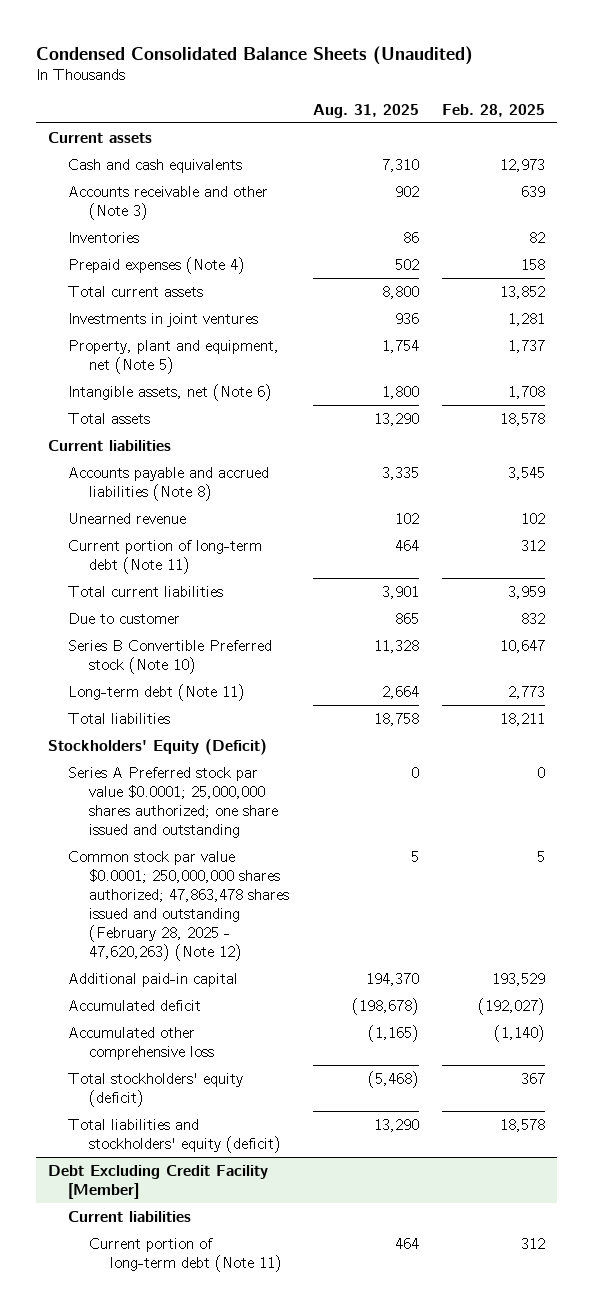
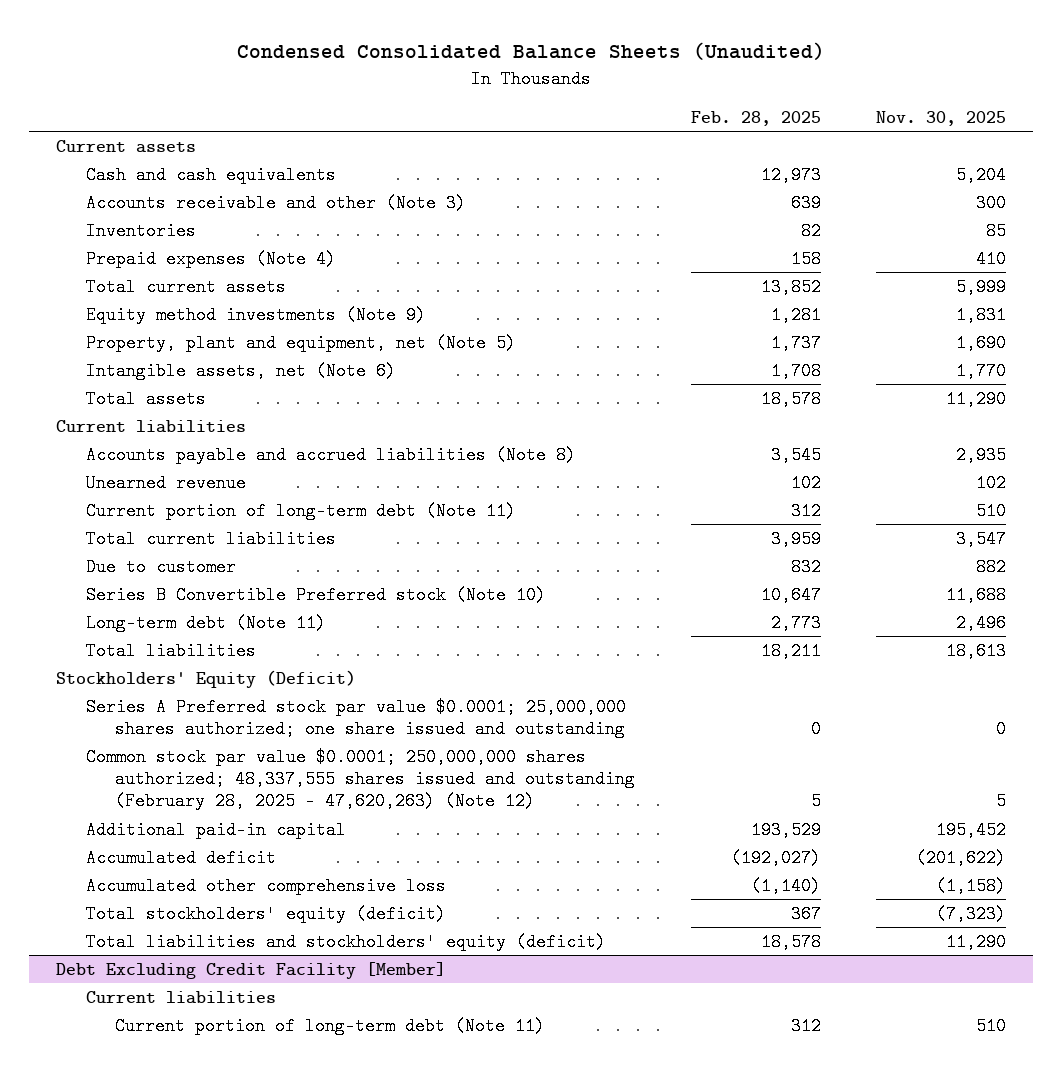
[312,103,419,118] Aug. 31, 2025 -> none
none -> [875,111,1006,127] Nov. 30, 2025
[68,312,259,327] Investments in joint ventures -> [85,305,426,324] Equity method investments (Note 9)
[68,850,290,961] Common stock par value $0.0001; 250,000,000 shares authorized; 47,863,478 shares issued and outstanding (February 28, 2025 - 47,620,263) (Note 12) -> [85,747,636,811] Common stock par value $0.0001; 250,000,000 shares authorized; 48,337,555 shares issued and outstanding (February 28, 2025 - 47,620,263) (Note 12)

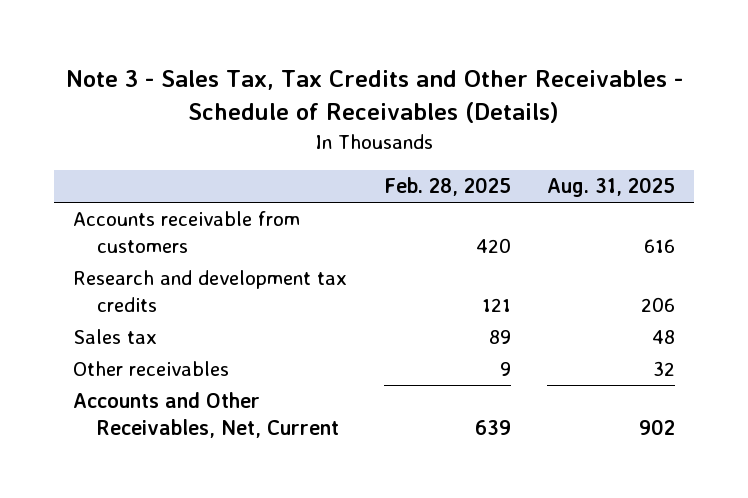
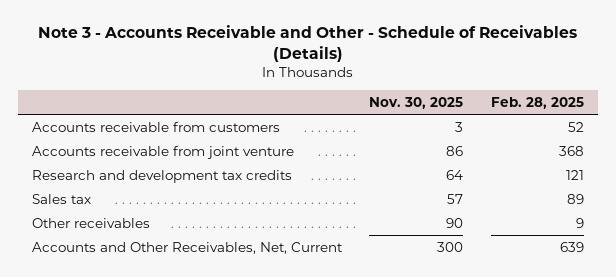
[66,70,684,124] Note 3 - Sales Tax, Tax Credits and Other Receivables - Schedule of Receivables (Details) -> [37,25,577,63] Note 3 - Accounts Receivable and Other - Schedule of Receivables (Details)
[547,177,676,198] Aug. 31, 2025 -> none
none -> [369,96,464,109] Nov. 30, 2025
[475,238,511,254] 420 -> [568,121,585,132] 52
none -> [31,145,294,159] Accounts receivable from joint venture

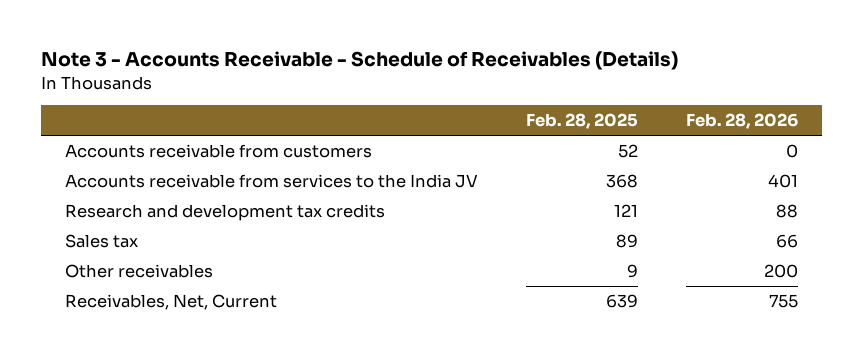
[37,25,577,63] Note 3 - Accounts Receivable and Other - Schedule of Receivables (Details) -> [40,51,678,71] Note 3 - Accounts Receivable - Schedule of Receivables (Details)
[369,96,464,109] Nov. 30, 2025 -> none
none -> [685,113,798,130] Feb. 28, 2026
[31,145,294,159] Accounts receivable from joint venture -> [64,174,478,189] Accounts receivable from services to the India JV
[31,241,343,254] Accounts and Other Receivables, Net, Current -> [64,294,277,311] Receivables, Net, Current

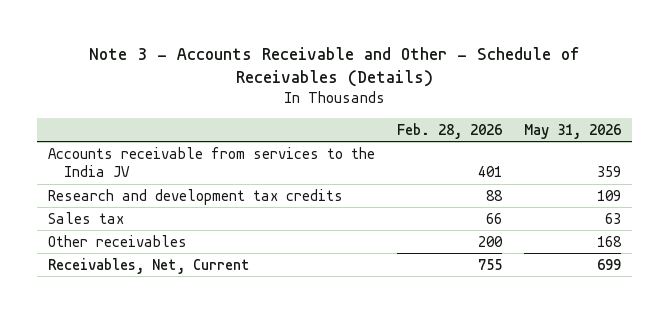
[40,51,678,71] Note 3 - Accounts Receivable - Schedule of Receivables (Details) -> [88,47,580,88] Note 3 - Accounts Receivable and Other - Schedule of Receivables (Details)
[525,113,638,130] Feb. 28, 2025 -> none
none -> [524,123,622,139] May 31, 2026
[64,144,372,159] Accounts receivable from customers -> none

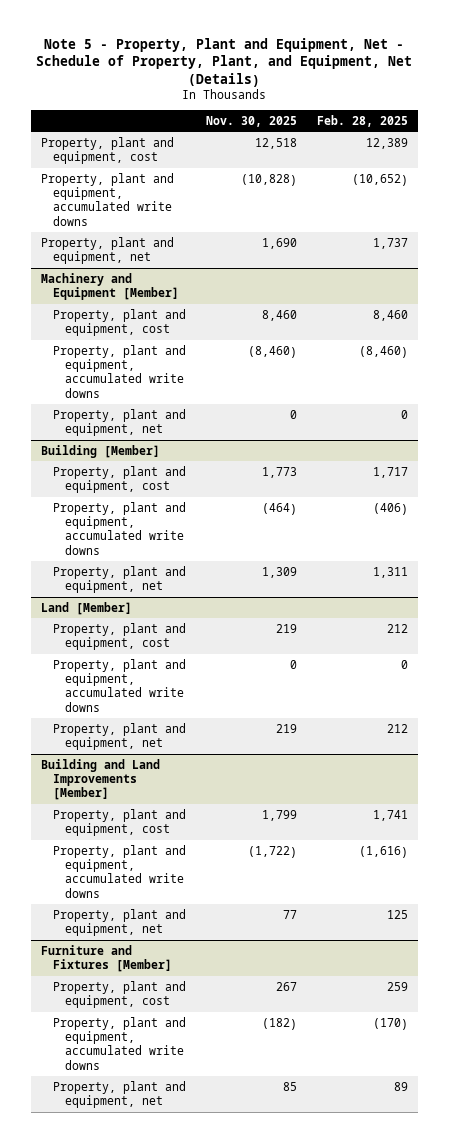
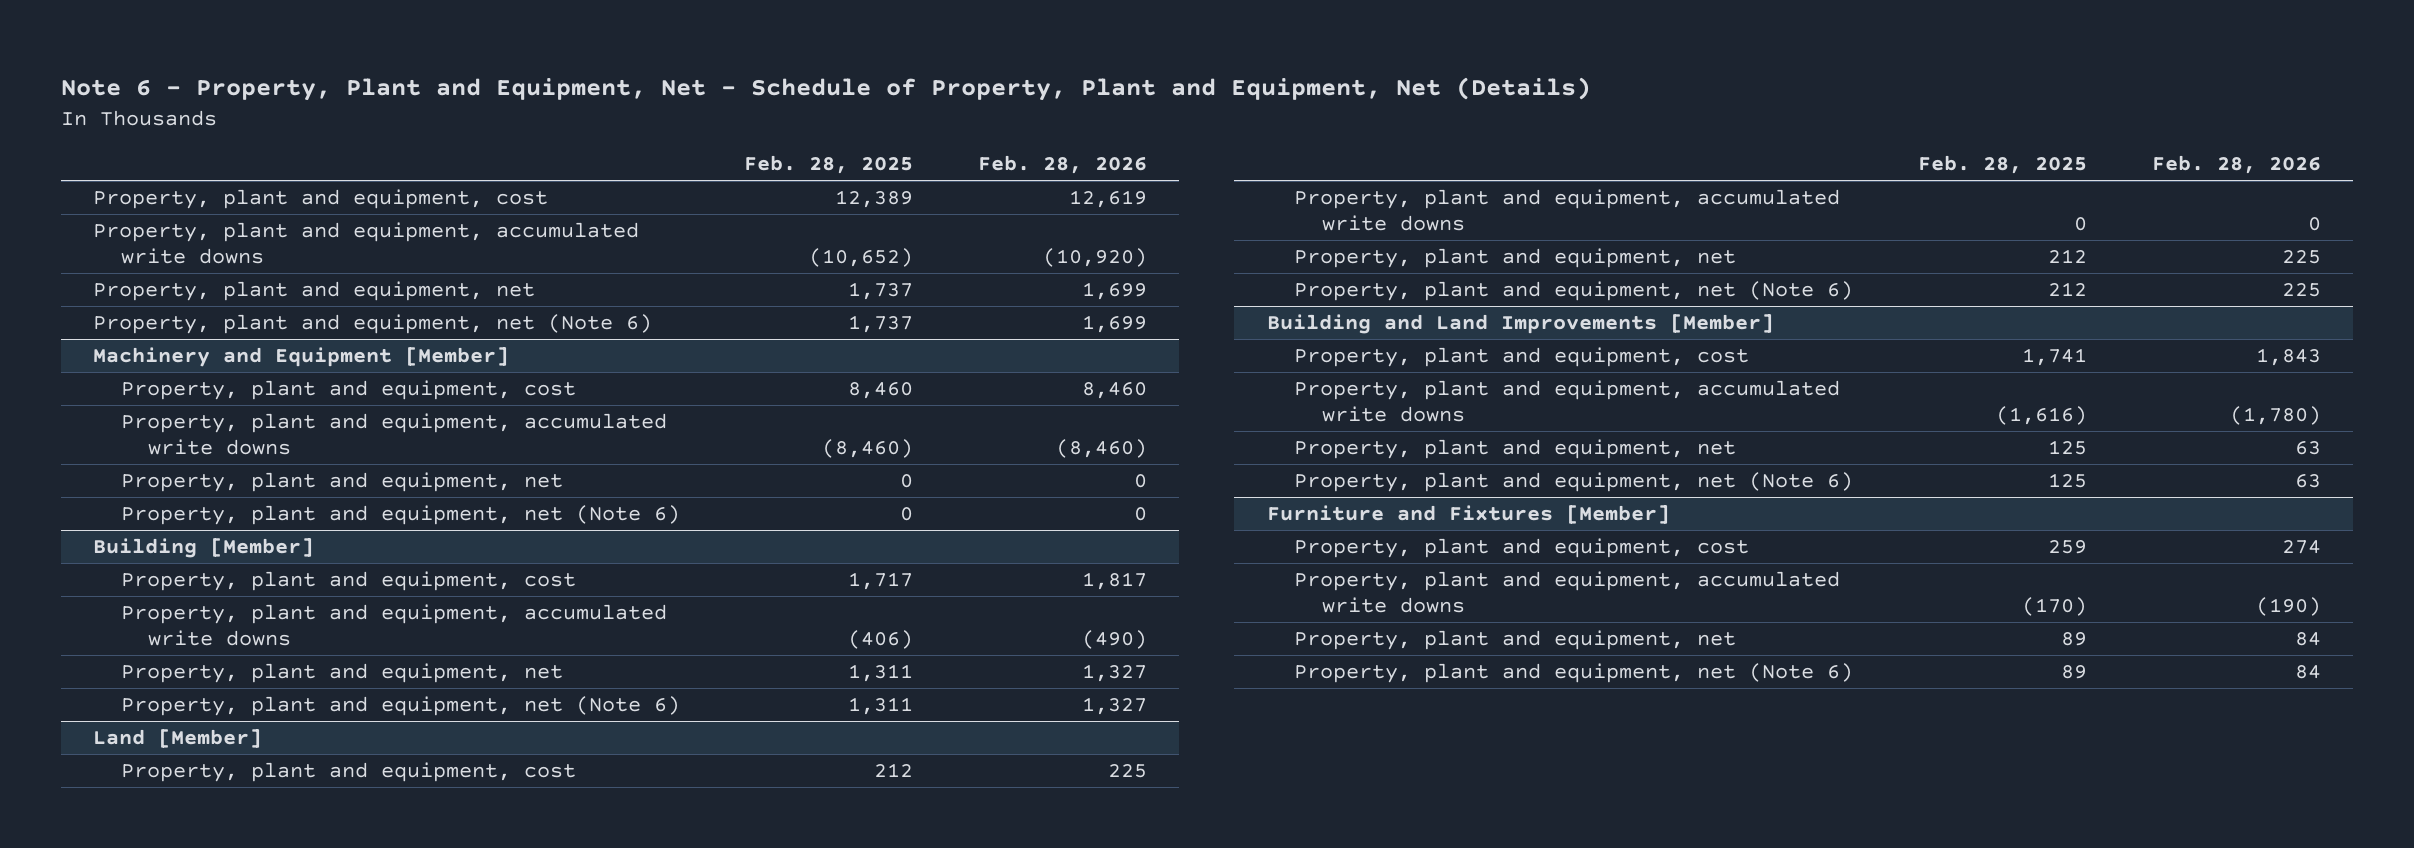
[36,37,413,87] Note 5 - Property, Plant and Equipment, Net - Schedule of Property, Plant, and Equipment, Net (Details) -> [60,77,1591,102] Note 6 - Property, Plant and Equipment, Net - Schedule of Property, Plant and Equipment, Net (Details)
[205,115,297,127] Nov. 30, 2025 -> none
none -> [977,155,1147,175] Feb. 28, 2026
none -> [93,314,653,335] Property, plant and equipment, net (Note 6)
none -> [120,505,680,526] Property, plant and equipment, net (Note 6)
none -> [120,696,680,717] Property, plant and equipment, net (Note 6)
none -> [1294,281,1854,302] Property, plant and equipment, net (Note 6)
none -> [1294,472,1854,493] Property, plant and equipment, net (Note 6)
none -> [1294,663,1854,684] Property, plant and equipment, net (Note 6)

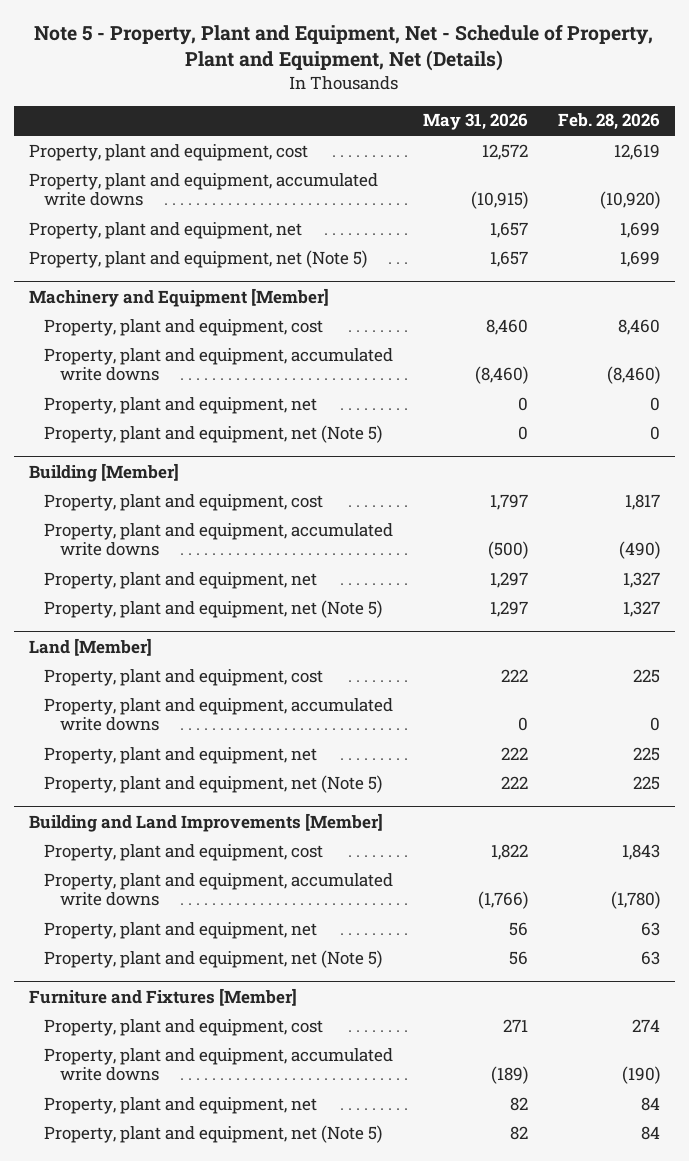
[60,77,1591,102] Note 6 - Property, Plant and Equipment, Net - Schedule of Property, Plant and Equipment, Net (Details) -> [34,24,654,72] Note 5 - Property, Plant and Equipment, Net - Schedule of Property, Plant and Equipment, Net (Details)
[744,155,914,175] Feb. 28, 2025 -> none
none -> [423,113,529,131] May 31, 2026
[93,314,653,335] Property, plant and equipment, net (Note 6) -> [28,249,367,268] Property, plant and equipment, net (Note 5)
[120,505,680,526] Property, plant and equipment, net (Note 6) -> [44,424,383,443] Property, plant and equipment, net (Note 5)
[120,696,680,717] Property, plant and equipment, net (Note 6) -> [44,599,383,618] Property, plant and equipment, net (Note 5)
[1294,281,1854,302] Property, plant and equipment, net (Note 6) -> [44,774,383,793] Property, plant and equipment, net (Note 5)
[1294,472,1854,493] Property, plant and equipment, net (Note 6) -> [44,949,383,968] Property, plant and equipment, net (Note 5)
[1294,663,1854,684] Property, plant and equipment, net (Note 6) -> [44,1124,383,1143] Property, plant and equipment, net (Note 5)

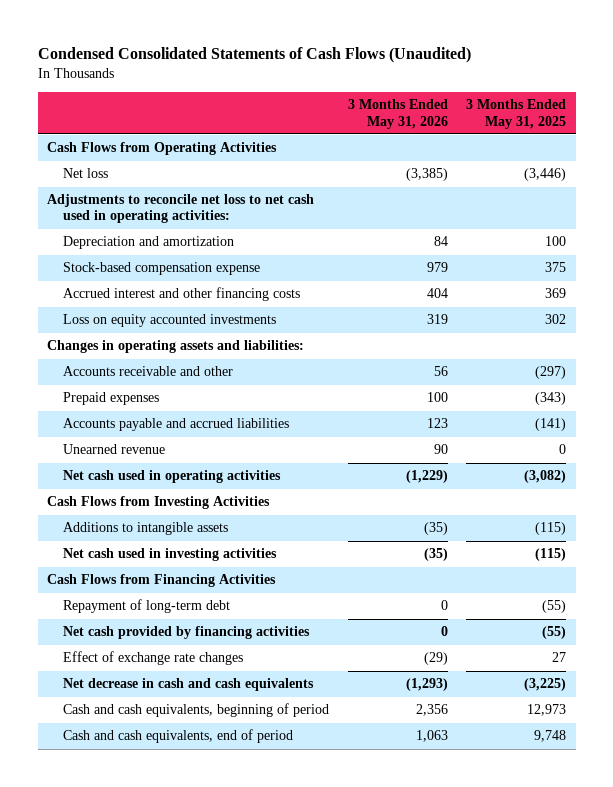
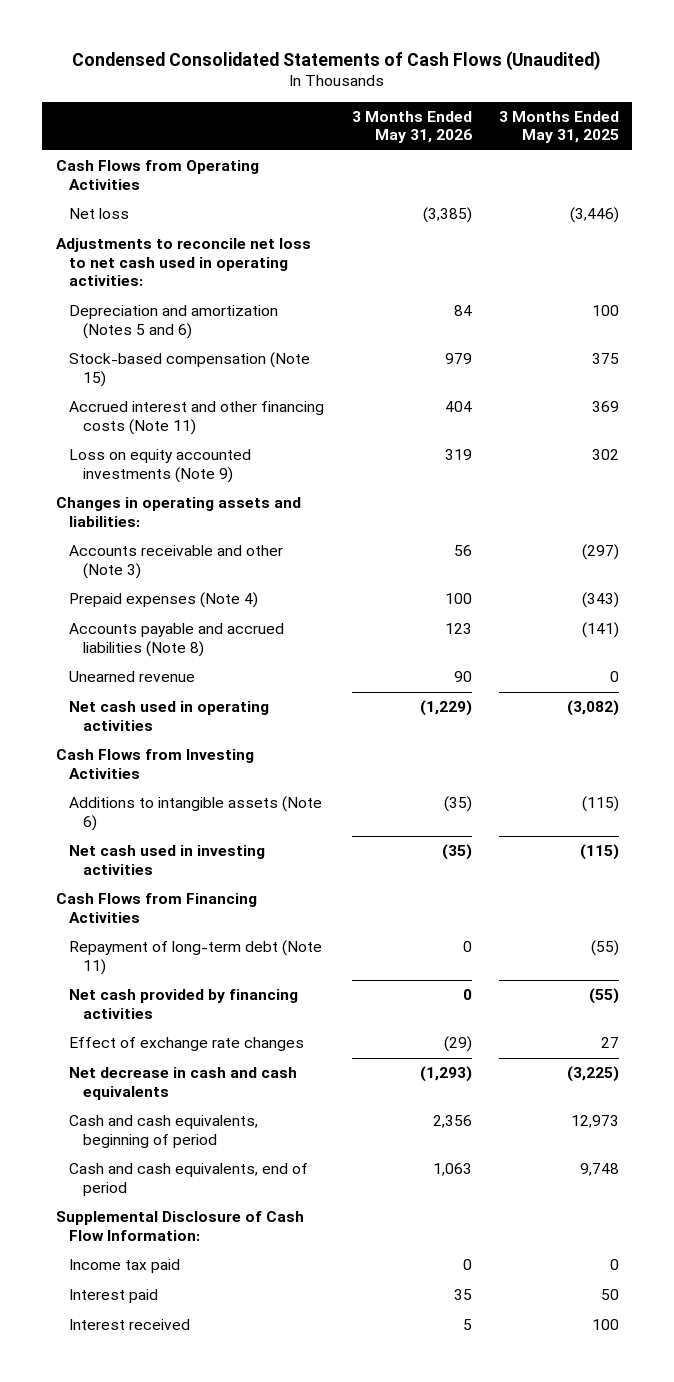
[63,236,235,250] Depreciation and amortization -> [69,305,279,339] Depreciation and amortization (Notes 5 and 6)
[63,262,261,276] Stock-based compensation expense -> [69,352,311,387] Stock-based compensation (Note 15)
[63,287,301,302] Accrued interest and other financing costs -> [69,401,325,435] Accrued interest and other financing costs (Note 11)
[63,314,277,328] Loss on equity accounted investments -> [69,449,252,483] Loss on equity accounted investments (Note 9)
[63,366,234,377] Accounts receivable and other -> [69,545,284,579] Accounts receivable and other (Note 3)
[63,392,160,406] Prepaid expenses -> [69,592,259,609] Prepaid expenses (Note 4)
[63,418,290,432] Accounts payable and accrued liabilities -> [69,623,285,657] Accounts payable and accrued liabilities (Note 8)
[63,522,229,536] Additions to intangible assets -> [69,796,323,831] Additions to intangible assets (Note 6)
[63,599,231,614] Repayment of long-term debt -> [69,940,323,975] Repayment of long-term debt (Note 11)
none -> [55,1211,304,1241] Supplemental Disclosure of Cash Flow Information:
none -> [69,1259,181,1274] Income tax paid
none -> [69,1289,159,1304] Interest paid
none -> [69,1319,191,1331] Interest received

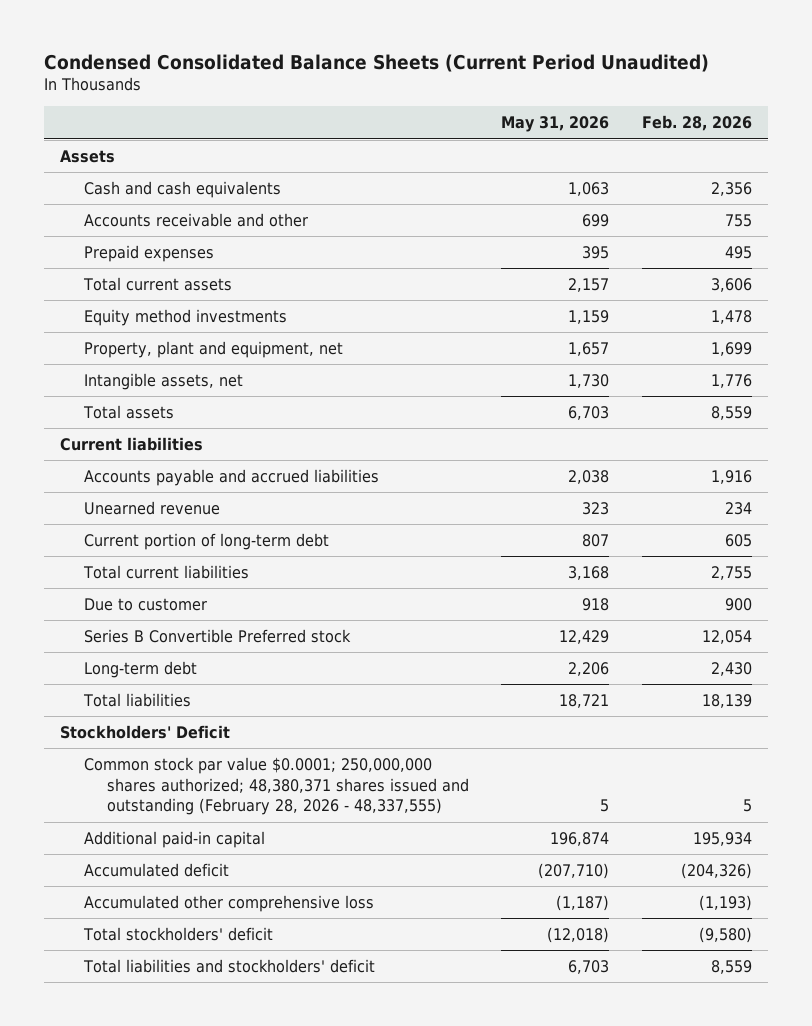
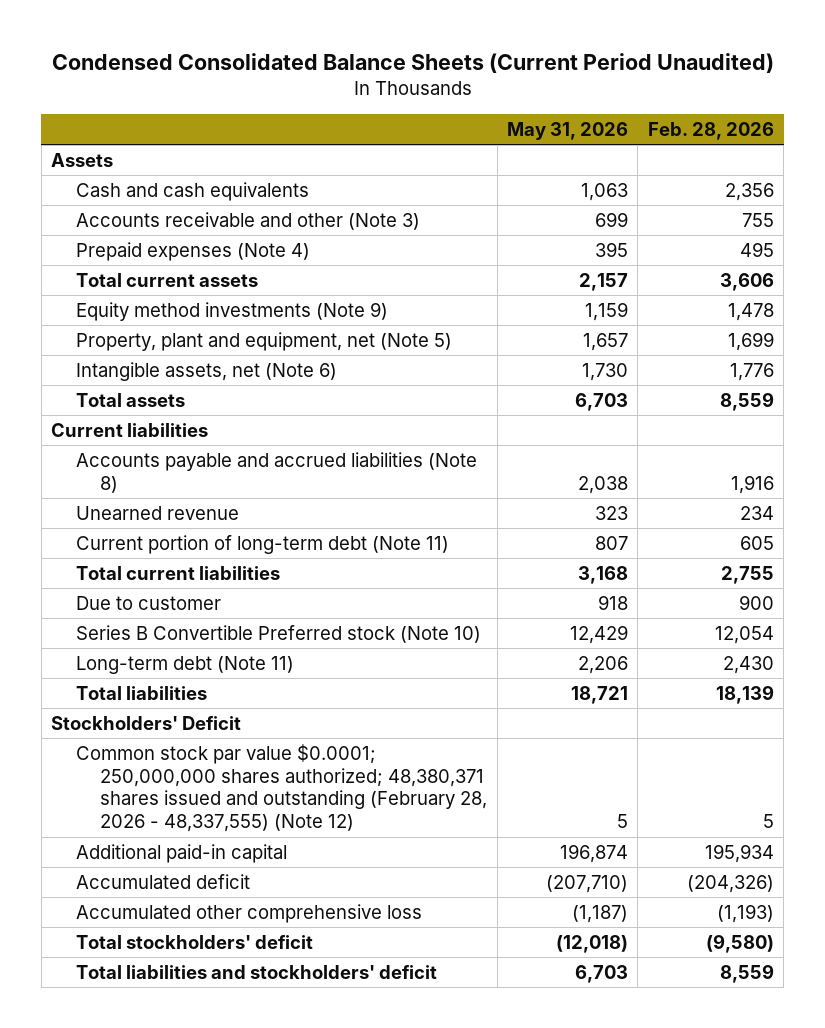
[83,213,308,228] Accounts receivable and other -> [75,211,420,230] Accounts receivable and other (Note 3)
[83,245,214,263] Prepaid expenses -> [75,241,310,261] Prepaid expenses (Note 4)
[83,309,287,327] Equity method investments -> [75,301,388,321] Equity method investments (Note 9)
[83,341,343,359] Property, plant and equipment, net -> [75,331,452,351] Property, plant and equipment, net (Note 5)
[83,373,243,391] Intangible assets, net -> [75,361,337,381] Intangible assets, net (Note 6)
[83,469,379,487] Accounts payable and accrued liabilities -> [75,451,477,493] Accounts payable and accrued liabilities (Note 8)
[83,533,329,551] Current portion of long-term debt -> [75,534,449,554] Current portion of long-term debt (Note 11)
[83,629,351,644] Series B Convertible Preferred stock -> [75,624,481,643] Series B Convertible Preferred stock (Note 10)
[83,661,197,679] Long-term debt -> [75,655,294,674] Long-term debt (Note 11)
[83,757,470,816] Common stock par value $0.0001; 250,000,000 shares authorized; 48,380,371 shares issued and outstanding (February 28, 2026 - 48,337,555) -> [75,743,488,833] Common stock par value $0.0001; 250,000,000 shares authorized; 48,380,371 shares issued and outstanding (February 28, 2026 - 48,337,555) (Note 12)

